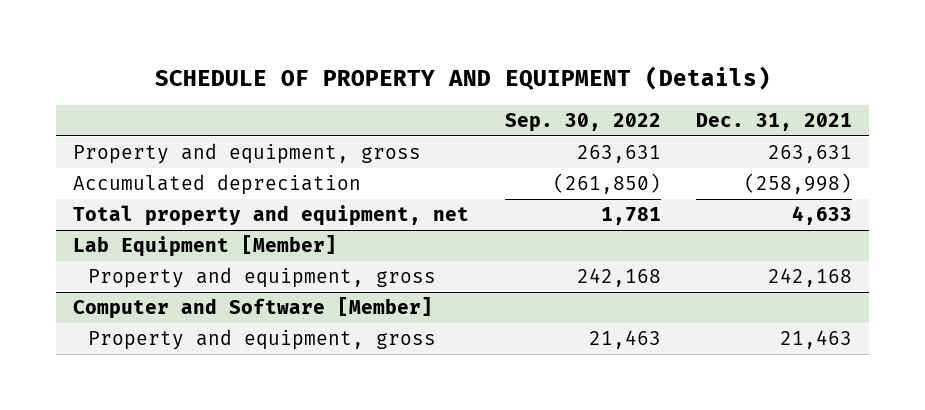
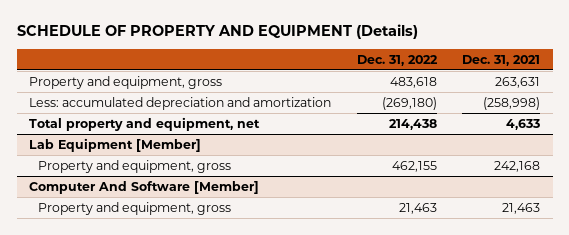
[504,113,661,133] Sep. 30, 2022 -> none
none -> [356,54,438,66] Dec. 31, 2022
[73,174,362,196] Accumulated depreciation -> [29,96,332,110] Less: accumulated depreciation and amortization
[73,297,434,320] Computer and Software [Member] -> [29,180,260,194] Computer And Software [Member]

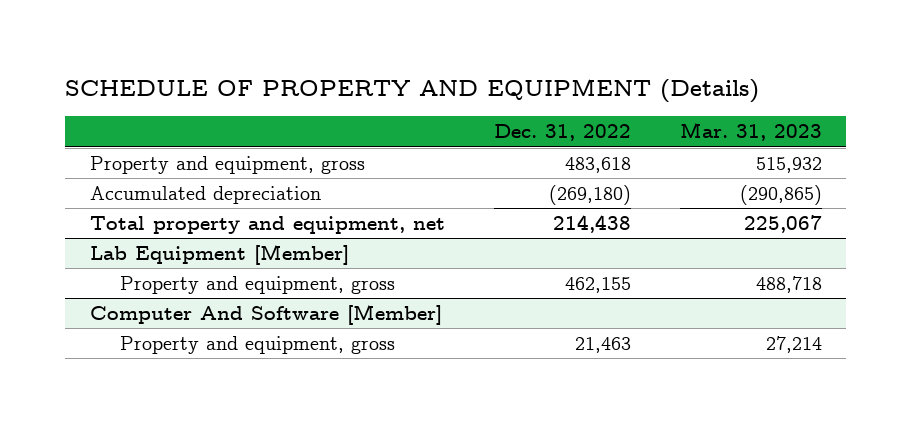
[461,54,540,66] Dec. 31, 2021 -> none
none -> [679,122,822,142] Mar. 31, 2023
[29,96,332,110] Less: accumulated depreciation and amortization -> [89,186,321,205] Accumulated depreciation

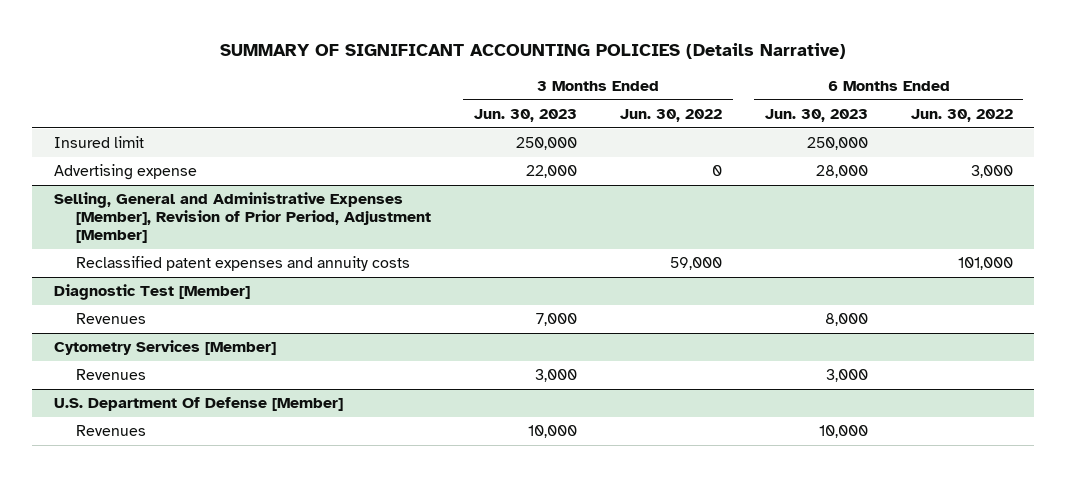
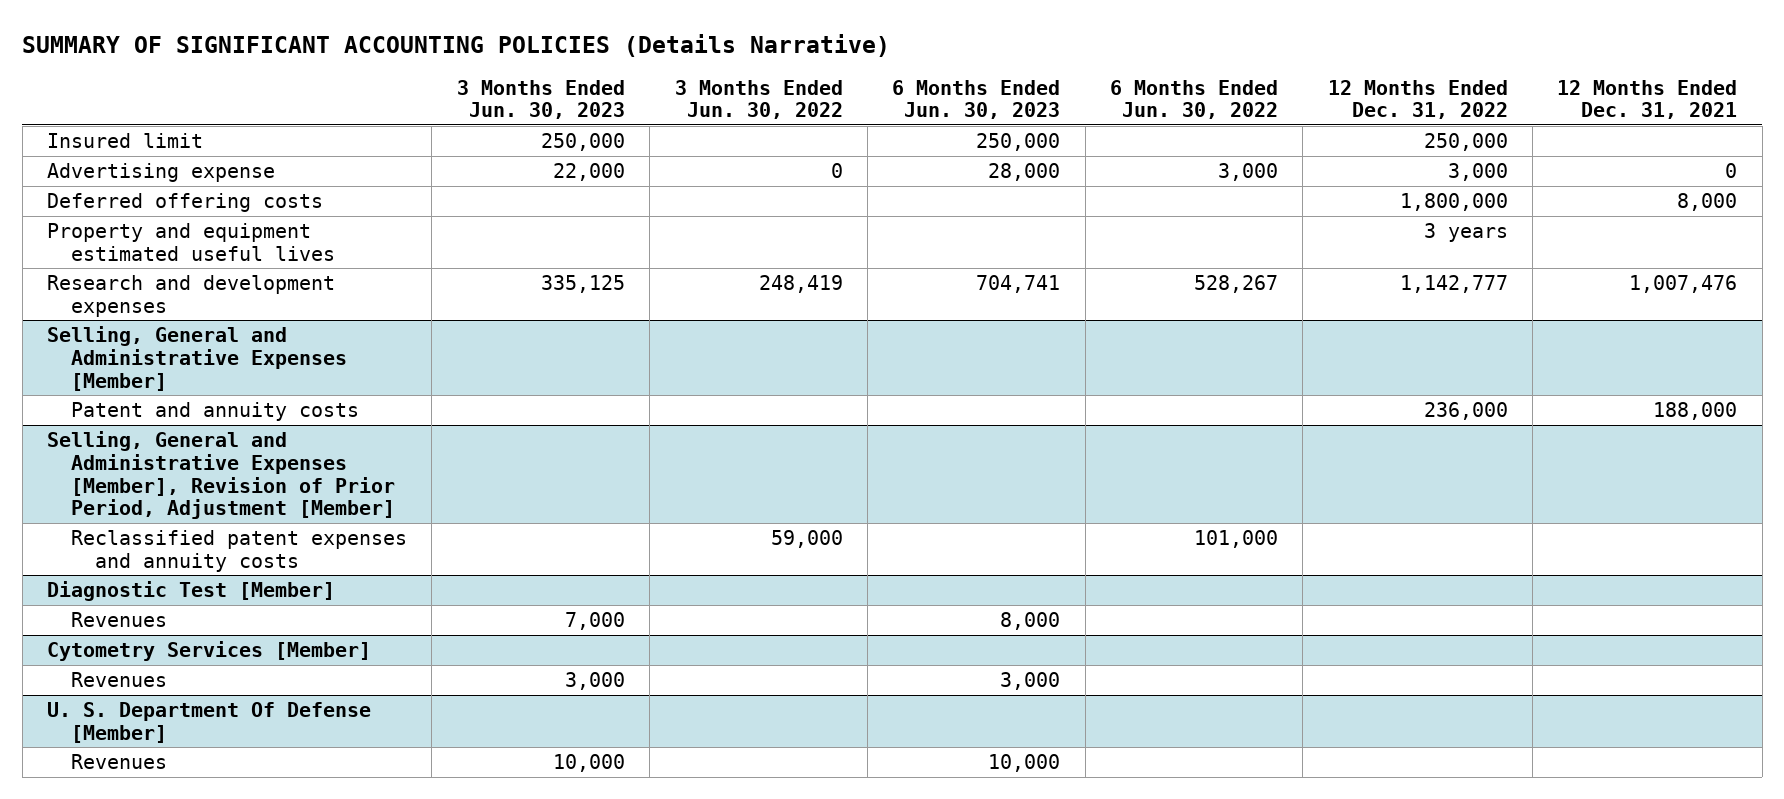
none -> [1327,79,1508,120] 12 Months Ended Dec. 31, 2022
none -> [1557,79,1738,120] 12 Months Ended Dec. 31, 2021
none -> [46,193,323,213] Deferred offering costs
none -> [46,223,336,261] Property and equipment estimated useful lives
none -> [46,275,335,317] Research and development expenses
none -> [46,326,348,391] Selling, General and Administrative Expenses [Member]
none -> [71,402,360,422] Patent and annuity costs
[53,397,343,412] U.S. Department Of Defense [Member] -> [46,702,371,743] U. S. Department Of Defense [Member]

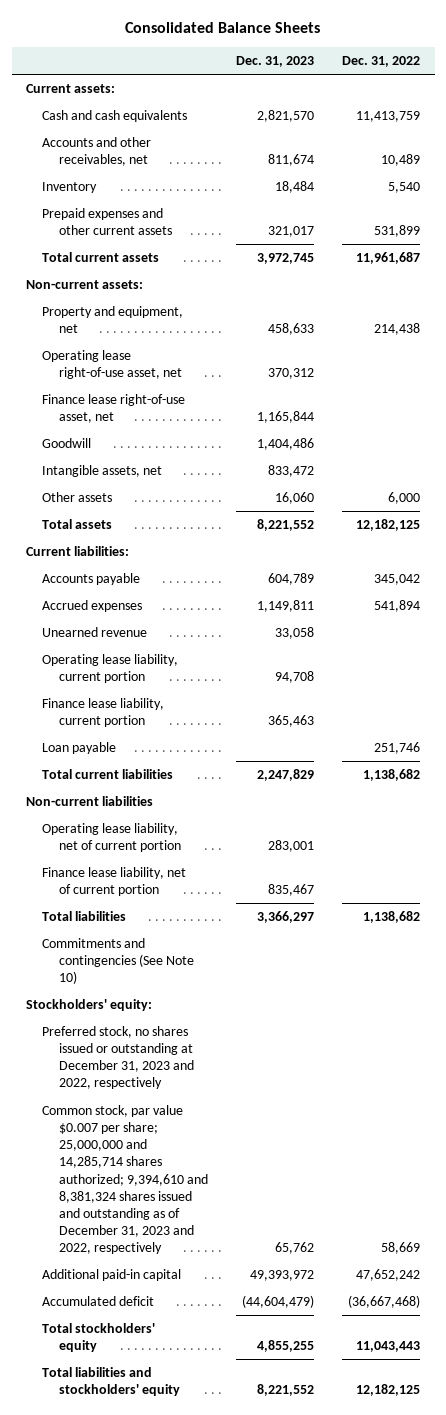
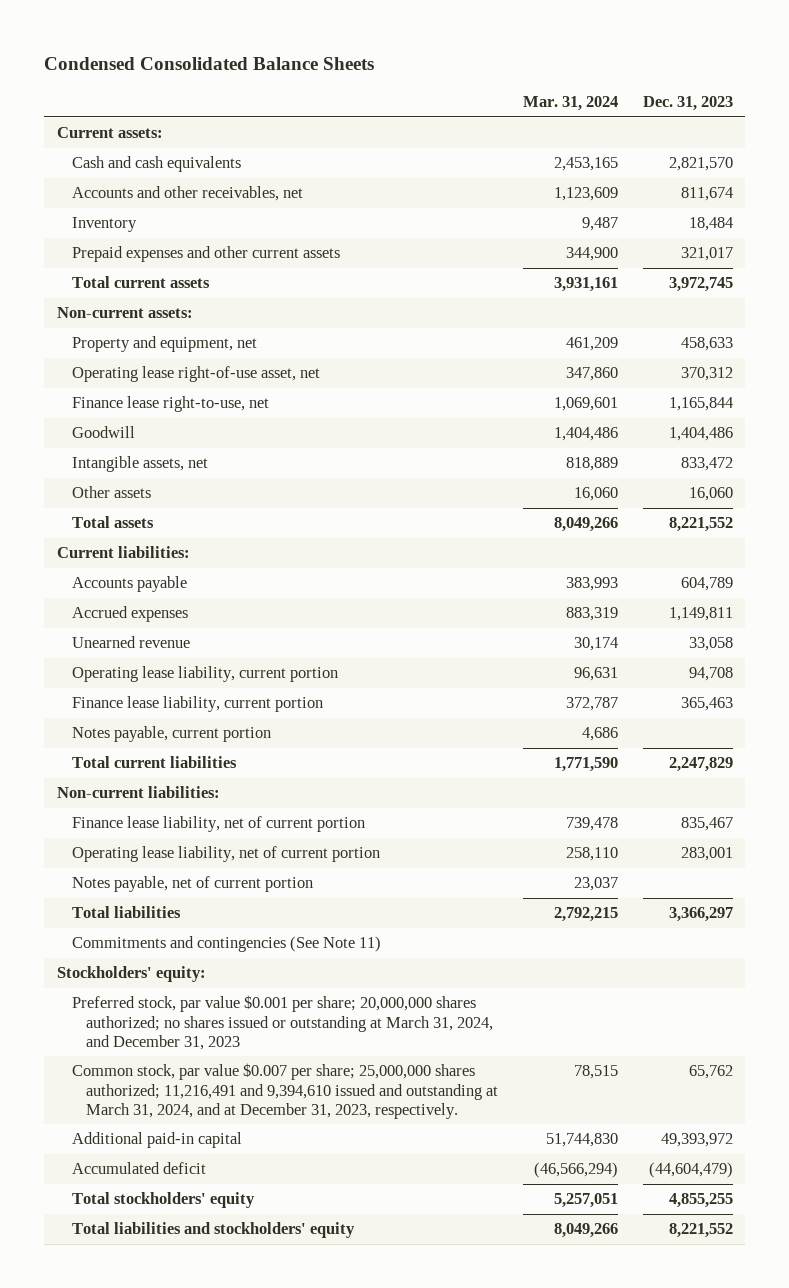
[125,22,321,34] Consolidated Balance Sheets -> [44,57,375,71] Condensed Consolidated Balance Sheets
[342,56,421,68] Dec. 31, 2022 -> none
none -> [522,96,618,112] Mar. 31, 2024
[42,394,186,424] Finance lease right-of-use asset, net -> [71,396,269,413] Finance lease right-to-use, net
[42,742,117,755] Loan payable -> none
none -> [71,726,271,743] Notes payable, current portion
[25,796,153,807] Non-current liabilities -> [56,786,220,799] Non-current liabilities:
[42,823,181,853] Operating lease liability, net of current portion -> [71,846,380,863] Operating lease liability, net of current portion
none -> [71,876,313,893] Notes payable, net of current portion
[42,938,194,985] Commitments and contingencies (See Note 10) -> [71,936,381,953] Commitments and contingencies (See Note 11)
[42,1026,194,1090] Preferred stock, no shares issued or outstanding at December 31, 2023 and 2022, respectively -> [71,995,494,1050] Preferred stock, par value $0.001 per share; 20,000,000 shares authorized; no shares issued or outstanding at March 31, 2024, and December 31, 2023
[42,1105,208,1255] Common stock, par value $0.007 per share; 25,000,000 and 14,285,714 shares authorized; 9,394,610 and 8,381,324 shares issued and outstanding as of December 31, 2023 and 2022, respectively -> [71,1063,499,1119] Common stock, par value $0.007 per share; 25,000,000 shares authorized; 11,216,491 and 9,394,610 issued and outstanding at March 31, 2024, and at December 31, 2023, respectively.

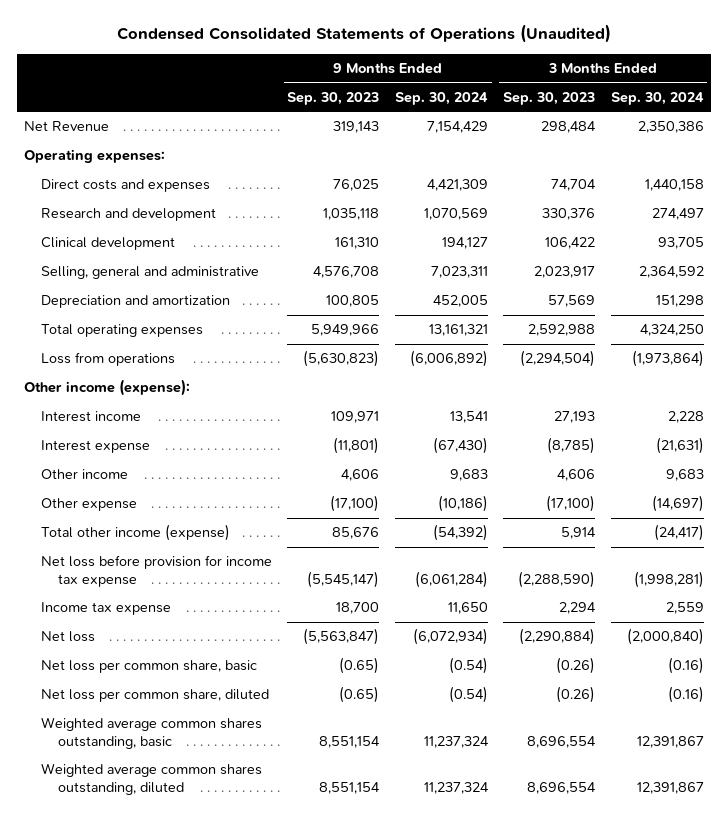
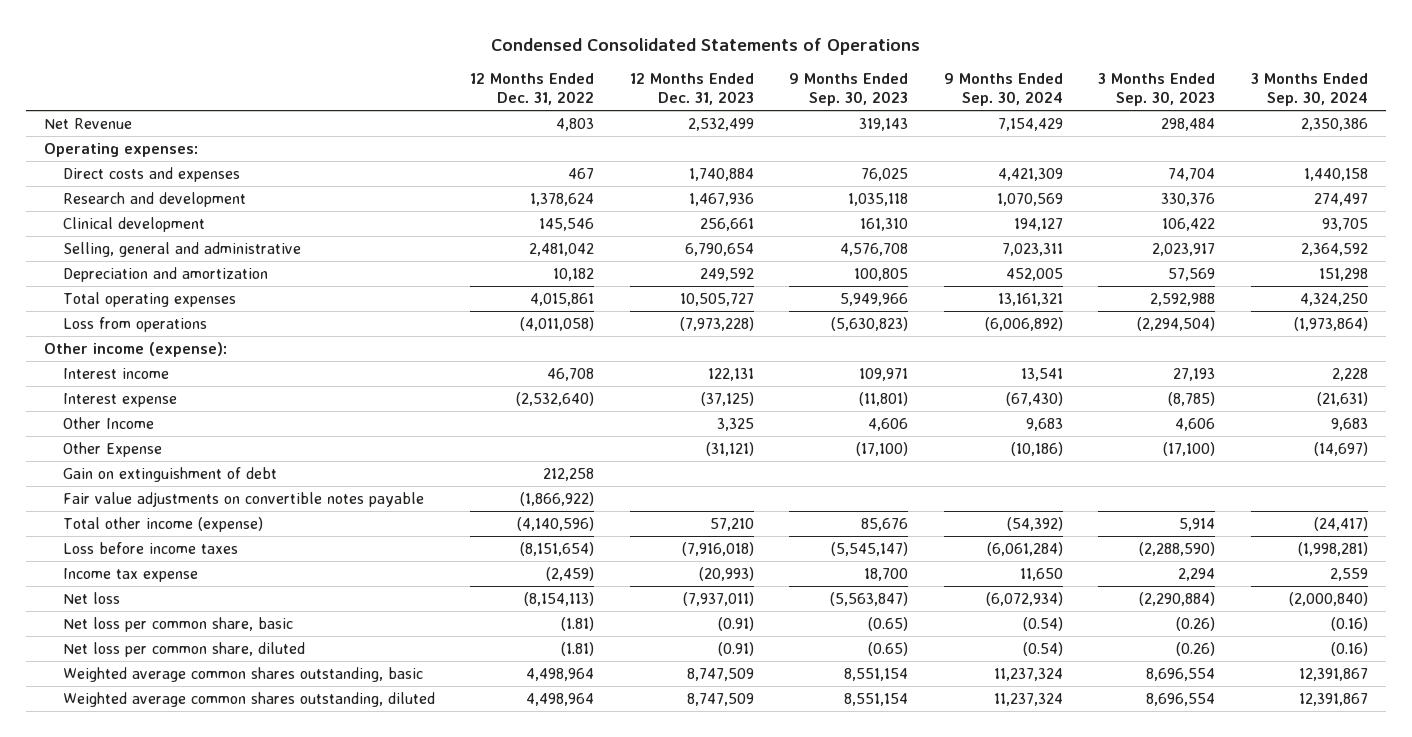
[117,24,612,44] Condensed Consolidated Statements of Operations (Unaudited) -> [490,37,920,55] Condensed Consolidated Statements of Operations
none -> [470,73,595,105] 12 Months Ended Dec. 31, 2022
none -> [629,73,754,105] 12 Months Ended Dec. 31, 2023
[41,469,129,480] Other income -> [62,416,154,429] Other Income
[41,498,138,512] Other expense -> [62,441,162,457] Other Expense
none -> [62,466,277,482] Gain on extinguishment of debt
none -> [62,491,424,507] Fair value adjustments on convertible notes payable
[41,555,273,587] Net loss before provision for income tax expense -> [62,541,238,554] Loss before income taxes

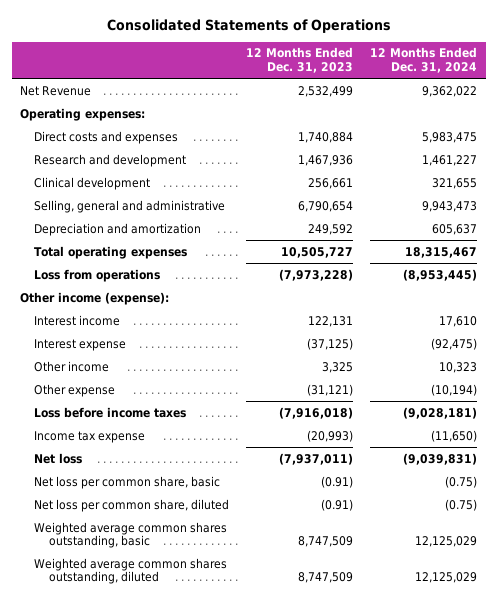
[490,37,920,55] Condensed Consolidated Statements of Operations -> [106,19,391,34] Consolidated Statements of Operations
[470,73,595,105] 12 Months Ended Dec. 31, 2022 -> none
[789,73,909,106] 9 Months Ended Sep. 30, 2023 -> none
[943,73,1063,106] 9 Months Ended Sep. 30, 2024 -> none
[1098,73,1216,106] 3 Months Ended Sep. 30, 2023 -> none
[1250,73,1368,106] 3 Months Ended Sep. 30, 2024 -> none
none -> [370,47,478,74] 12 Months Ended Dec. 31, 2024
[62,466,277,482] Gain on extinguishment of debt -> none
[62,491,424,507] Fair value adjustments on convertible notes payable -> none
[62,516,263,532] Total other income (expense) -> none
[62,416,154,429] Other Income -> [34,360,110,372] Other income
[62,441,162,457] Other Expense -> [34,383,116,397] Other expense

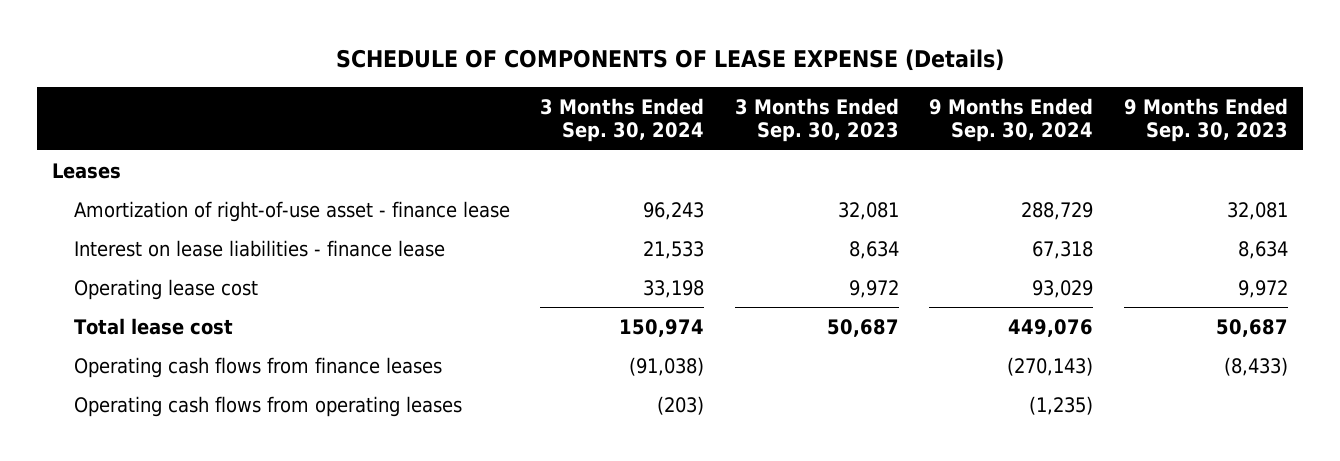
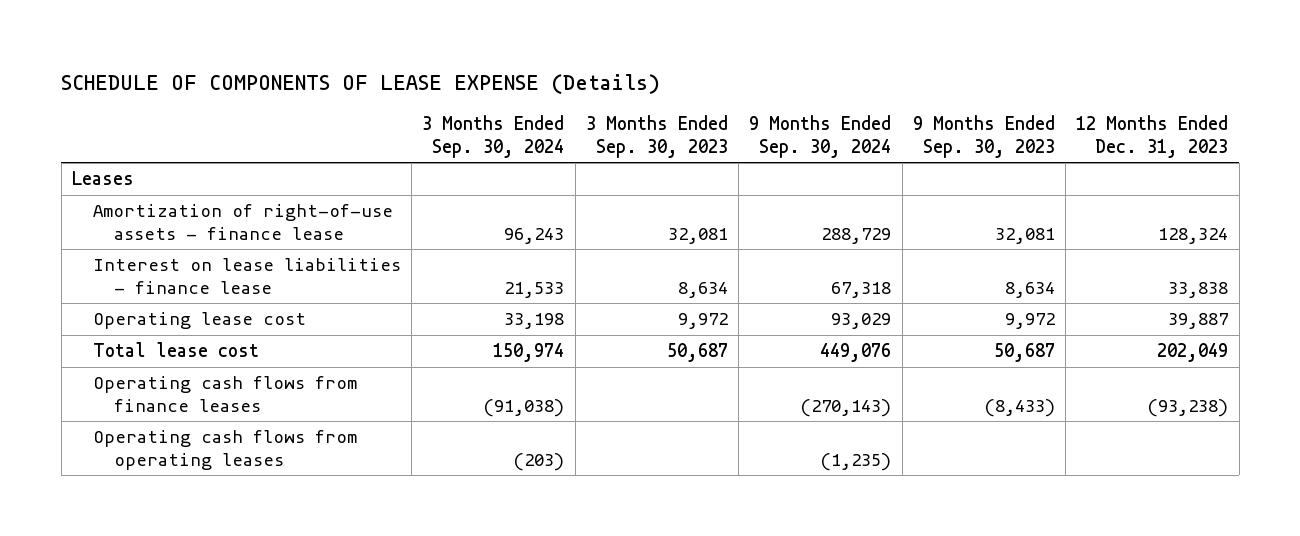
none -> [1076,115,1229,158] 12 Months Ended Dec. 31, 2023
[74,200,511,222] Amortization of right-of-use asset - finance lease -> [92,204,393,240] Amortization of right-of-use assets - finance lease

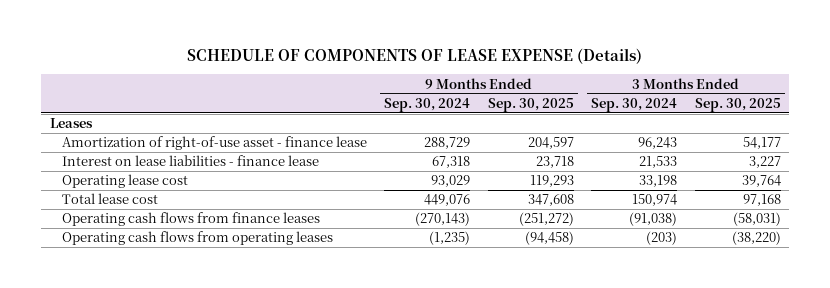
[585,115,728,158] 3 Months Ended Sep. 30, 2023 -> none
[912,115,1055,158] 9 Months Ended Sep. 30, 2023 -> none
[1076,115,1229,158] 12 Months Ended Dec. 31, 2023 -> none
none -> [487,97,574,112] Sep. 30, 2025
none -> [694,97,781,112] Sep. 30, 2025
[92,204,393,240] Amortization of right-of-use assets - finance lease -> [61,136,367,151] Amortization of right-of-use asset - finance lease

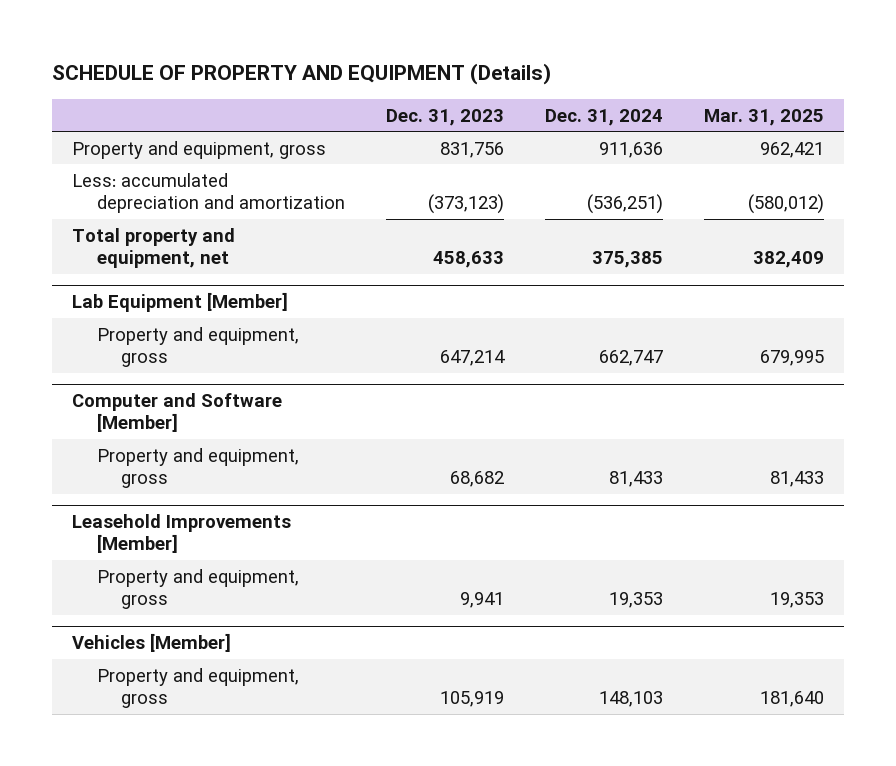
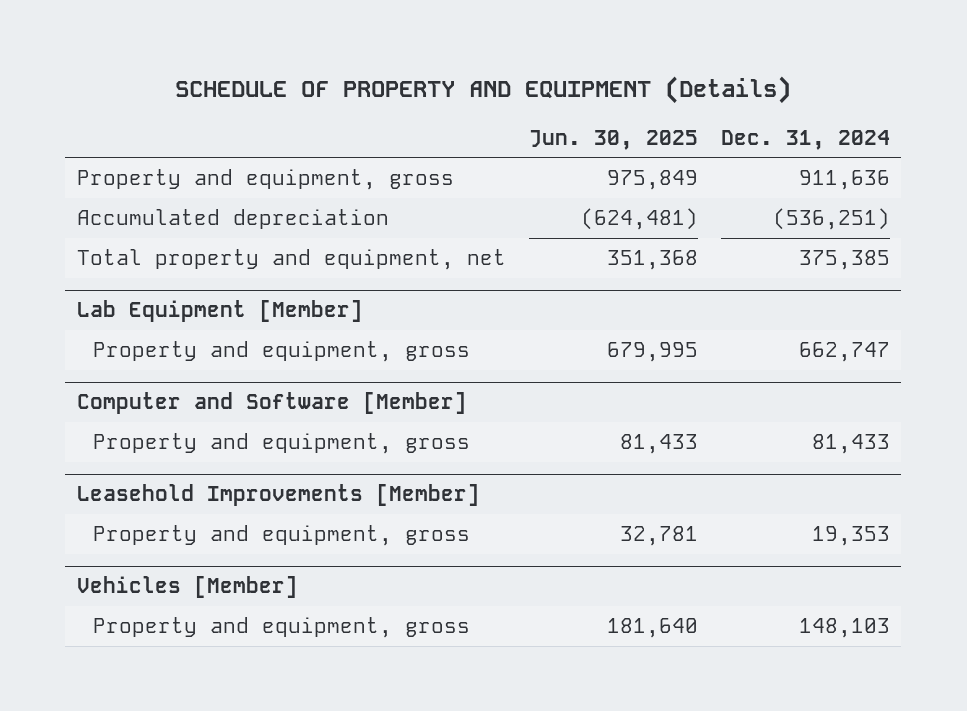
[385,108,504,126] Dec. 31, 2023 -> none
[703,108,824,126] Mar. 31, 2025 -> none
none -> [528,129,698,150] Jun. 30, 2025
[72,172,345,214] Less: accumulated depreciation and amortization -> [76,209,389,230] Accumulated depreciation

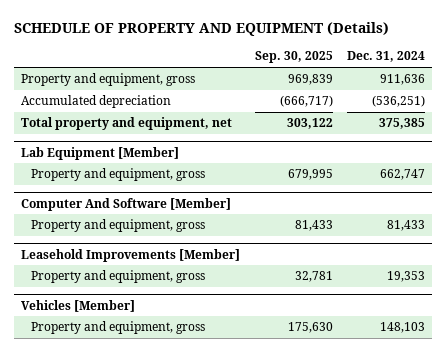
[528,129,698,150] Jun. 30, 2025 -> none
none -> [254,51,333,64] Sep. 30, 2025
[76,392,467,415] Computer and Software [Member] -> [21,197,232,211] Computer And Software [Member]

